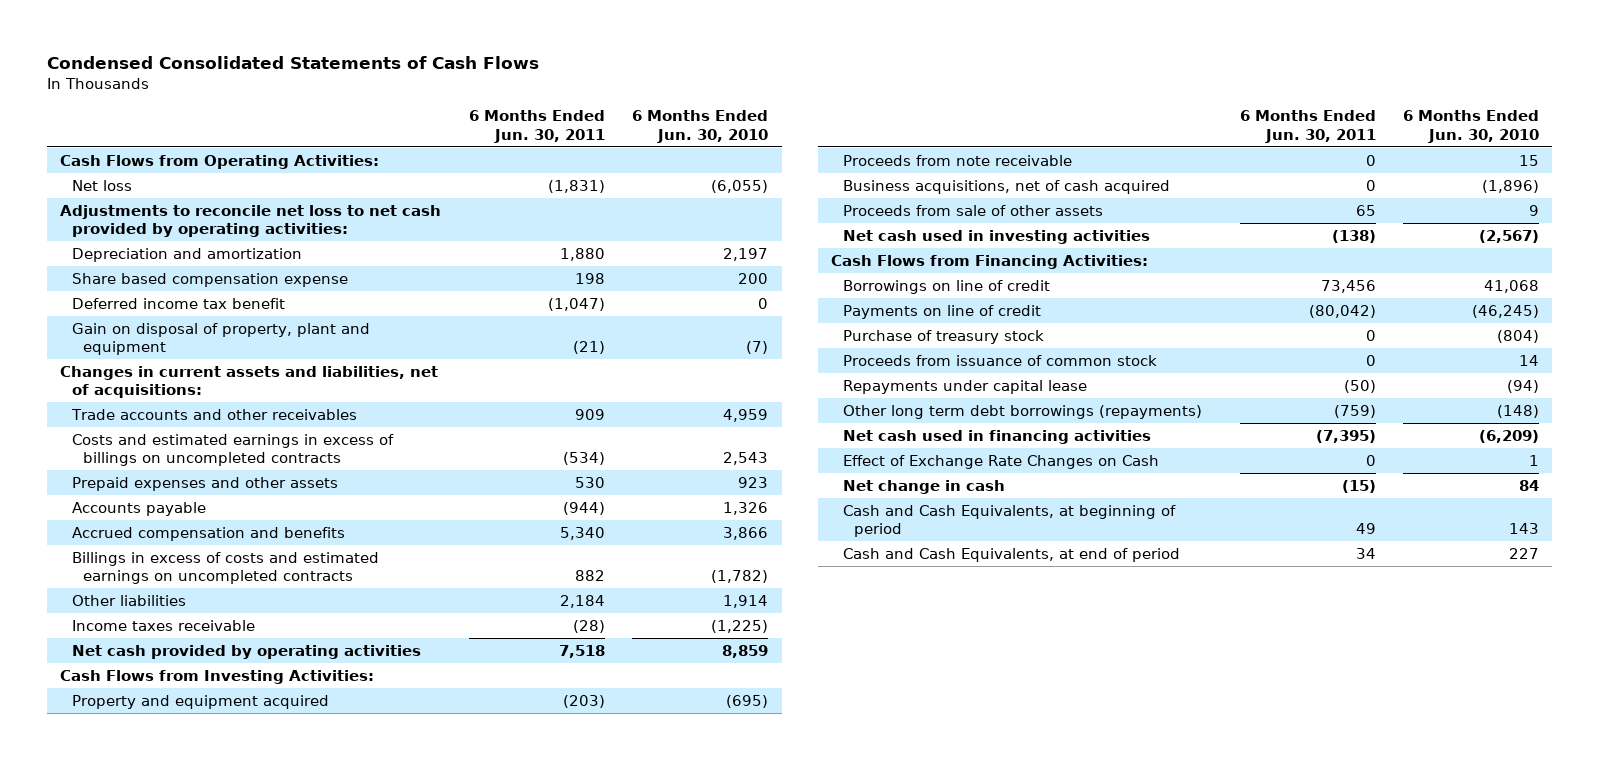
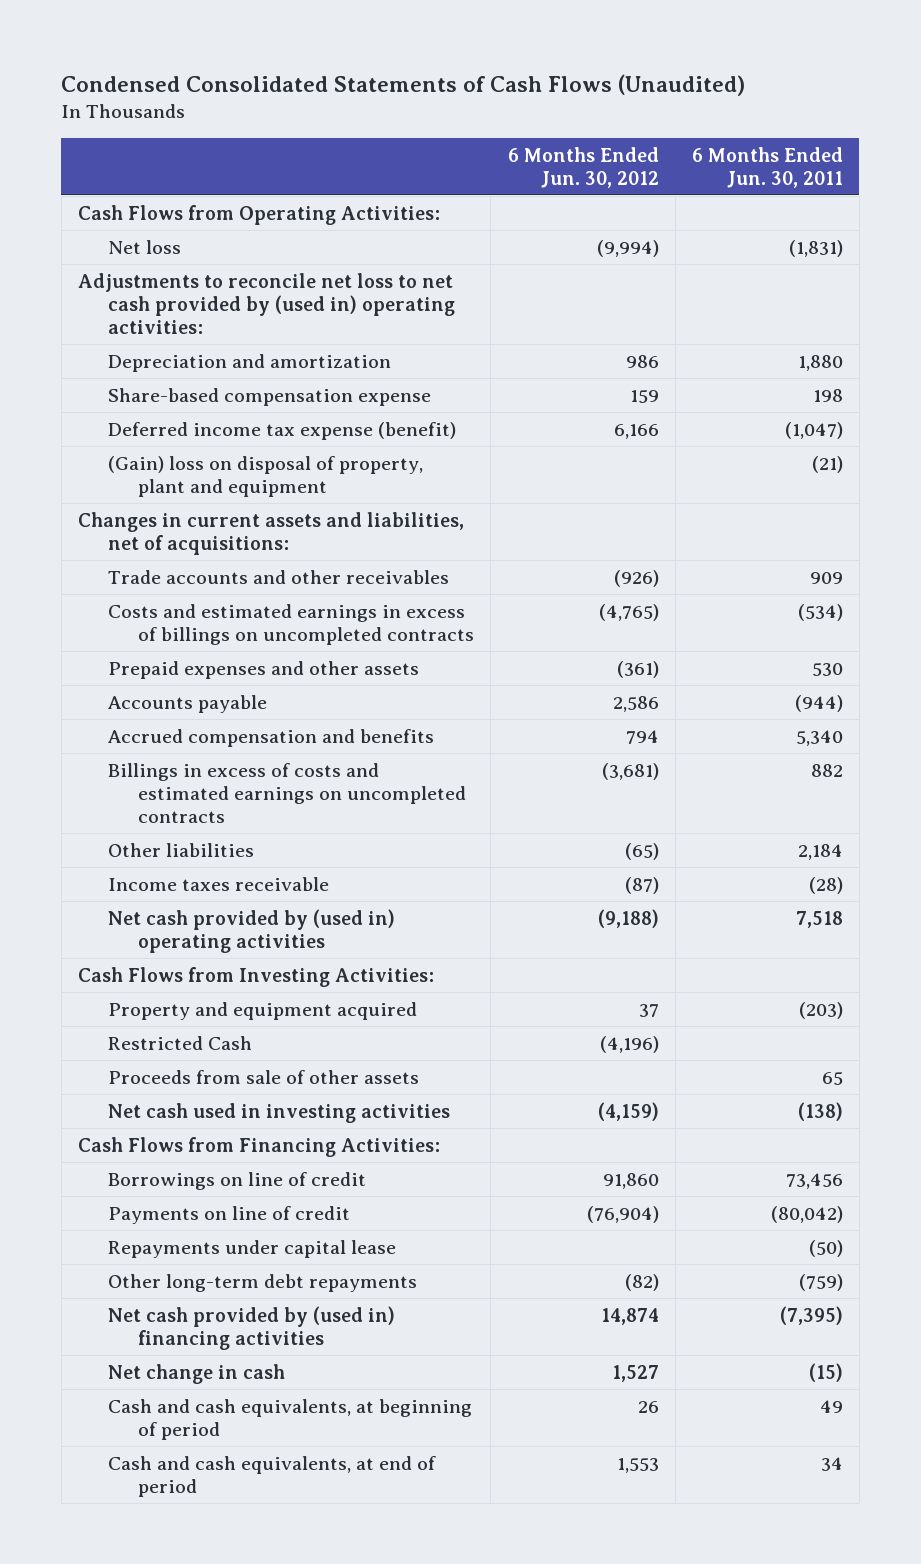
[46,56,539,70] Condensed Consolidated Statements of Cash Flows -> [61,73,746,96] Condensed Consolidated Statements of Cash Flows (Unaudited)
[631,110,768,143] 6 Months Ended Jun. 30, 2010 -> none
none -> [507,146,659,188] 6 Months Ended Jun. 30, 2012
[60,204,442,238] Adjustments to reconcile net loss to net cash provided by operating activities: -> [77,272,456,334] Adjustments to reconcile net loss to net cash provided by (used in) operating activities:
[71,272,348,287] Share based compensation expense -> [108,387,432,406] Share-based compensation expense
[71,297,285,309] Deferred income tax benefit -> [108,421,457,440] Deferred income tax expense (benefit)
[71,322,370,356] Gain on disposal of property, plant and equipment -> [108,455,424,497] (Gain) loss on disposal of property, plant and equipment
[71,644,421,659] Net cash provided by operating activities -> [108,908,396,953] Net cash provided by (used in) operating activities
[842,154,1072,166] Proceeds from note receivable -> none
[842,179,1170,194] Business acquisitions, net of cash acquired -> none
none -> [108,1035,253,1050] Restricted Cash
[842,329,1044,344] Purchase of treasury stock -> none
[842,354,1157,366] Proceeds from issuance of common stock -> none
[842,454,1159,469] Effect of Exchange Rate Changes on Cash -> none
[842,404,1202,419] Other long term debt borrowings (repayments) -> [108,1273,418,1292] Other long-term debt repayments
[842,429,1151,444] Net cash used in financing activities -> [108,1305,396,1350] Net cash provided by (used in) financing activities
[842,504,1176,538] Cash and Cash Equivalents, at beginning of period -> [108,1398,473,1440] Cash and cash equivalents, at beginning of period
[842,547,1180,562] Cash and Cash Equivalents, at end of period -> [108,1455,437,1497] Cash and cash equivalents, at end of period

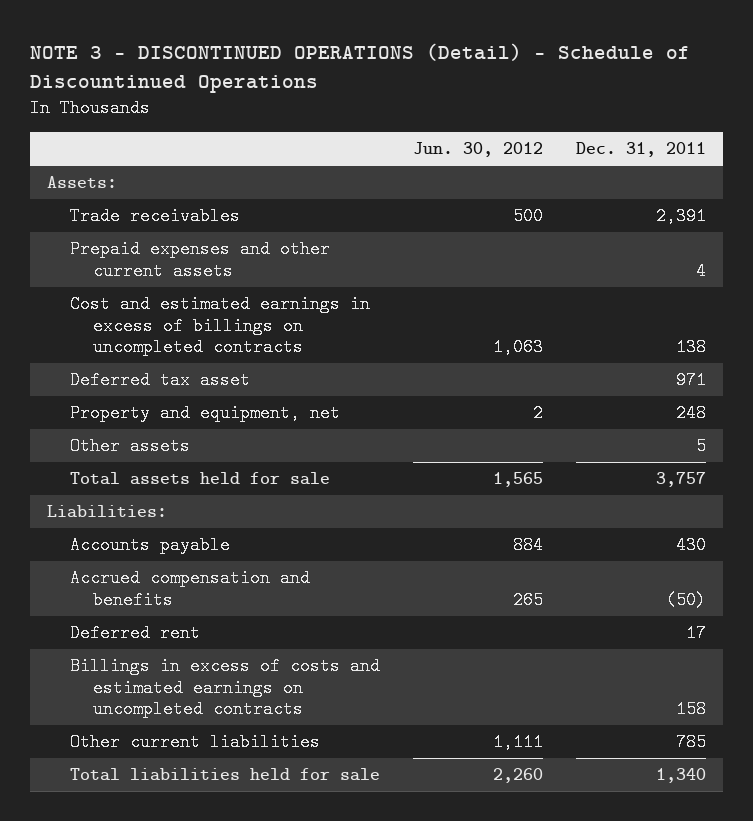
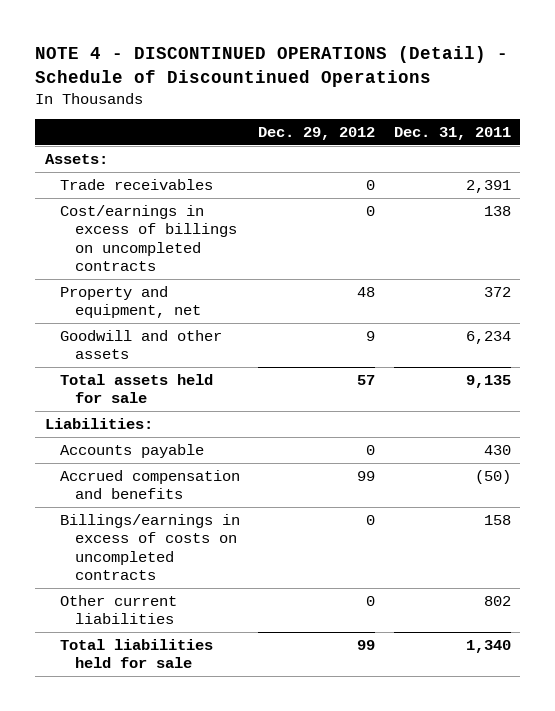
[29,42,690,93] NOTE 3 - DISCONTINUED OPERATIONS (Detail) - Schedule of Discountinued Operations -> [35,46,509,88] NOTE 4 - DISCONTINUED OPERATIONS (Detail) - Schedule of Discountinued Operations
[412,142,543,158] Jun. 30, 2012 -> none
none -> [258,126,376,140] Dec. 29, 2012
[69,240,330,280] Prepaid expenses and other current assets -> none
[69,371,250,390] Deferred tax asset -> none
[69,295,370,357] Cost and estimated earnings in excess of billings on uncompleted contracts -> [59,204,238,272] Cost/earnings in excess of billings on uncompleted contracts
[676,404,707,423] 248 -> [483,286,511,297] 372
[69,437,190,456] Other assets -> [59,329,222,360] Goodwill and other assets
[696,437,707,456] 5 -> [465,330,511,344] 6,234
[656,472,707,488] 3,757 -> [465,374,511,388] 9,135
[69,624,200,643] Deferred rent -> none
[69,657,380,719] Billings in excess of costs and estimated earnings on uncompleted contracts -> [59,513,240,581] Billings/earnings in excess of costs on uncompleted contracts
[676,733,707,752] 785 -> [483,595,511,606] 802

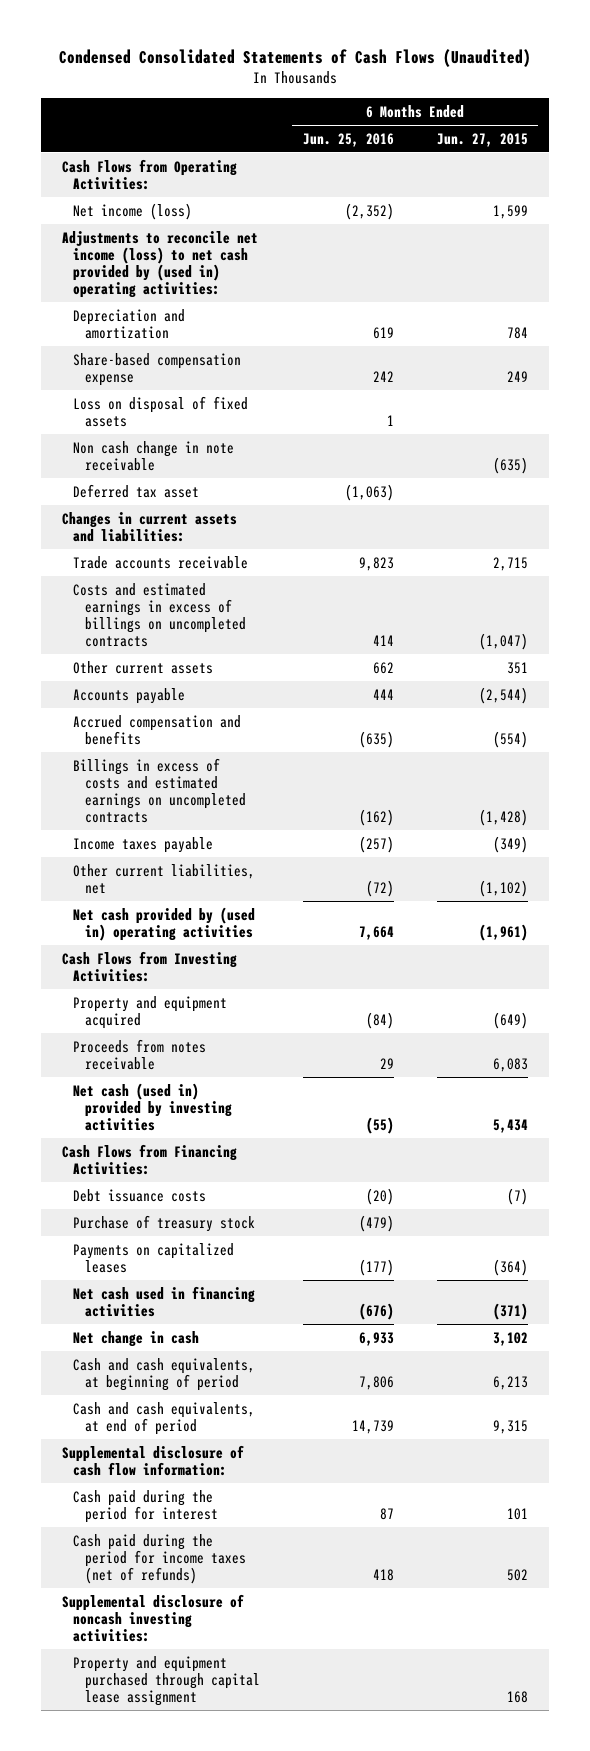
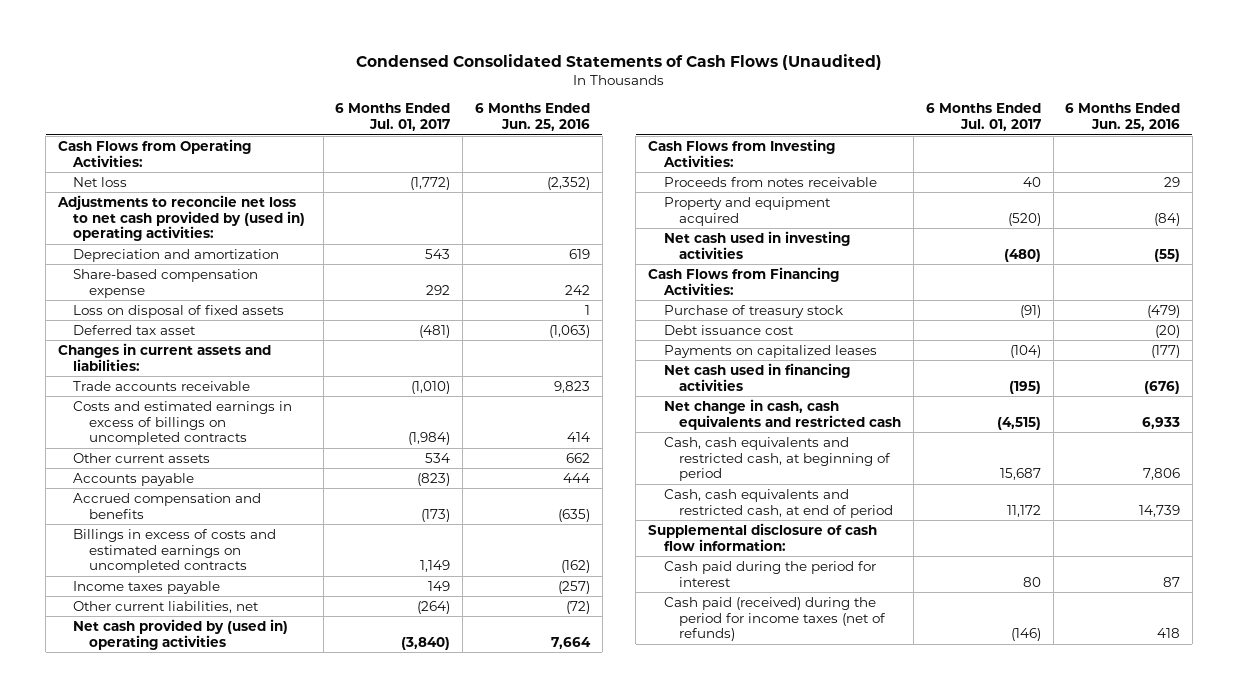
[436,132,528,147] Jun. 27, 2015 -> none
none -> [335,103,451,132] 6 Months Ended Jul. 01, 2017
[73,202,193,220] Net income (loss) -> [73,176,128,187] Net loss
[61,230,258,299] Adjustments to reconcile net income (loss) to net cash provided by (used in) operating activities: -> [56,194,306,242] Adjustments to reconcile net loss to net cash provided by (used in) operating activities:
[73,440,235,471] Non cash change in note receivable -> none
[73,995,228,1029] Property and equipment acquired -> [663,196,831,226] Property and equipment acquired
[73,1082,232,1132] Net cash (used in) provided by investing activities -> [663,230,850,259] Net cash used in investing activities
[73,1188,207,1202] Debt issuance costs -> none
none -> [663,324,794,335] Debt issuance cost
[73,1330,200,1347] Net change in cash -> [663,398,902,430] Net change in cash, cash equivalents and restricted cash
[73,1357,256,1391] Cash and cash equivalents, at beginning of period -> [663,436,892,482] Cash, cash equivalents and restricted cash, at beginning of period
[73,1401,256,1435] Cash and cash equivalents, at end of period -> [663,488,894,518] Cash, cash equivalents and restricted cash, at end of period
[61,1593,244,1643] Supplemental disclosure of noncash investing activities: -> none
[73,1655,260,1707] Property and equipment purchased through capital lease assignment -> none
[73,1533,246,1585] Cash paid during the period for income taxes (net of refunds) -> [663,596,887,642] Cash paid (received) during the period for income taxes (net of refunds)

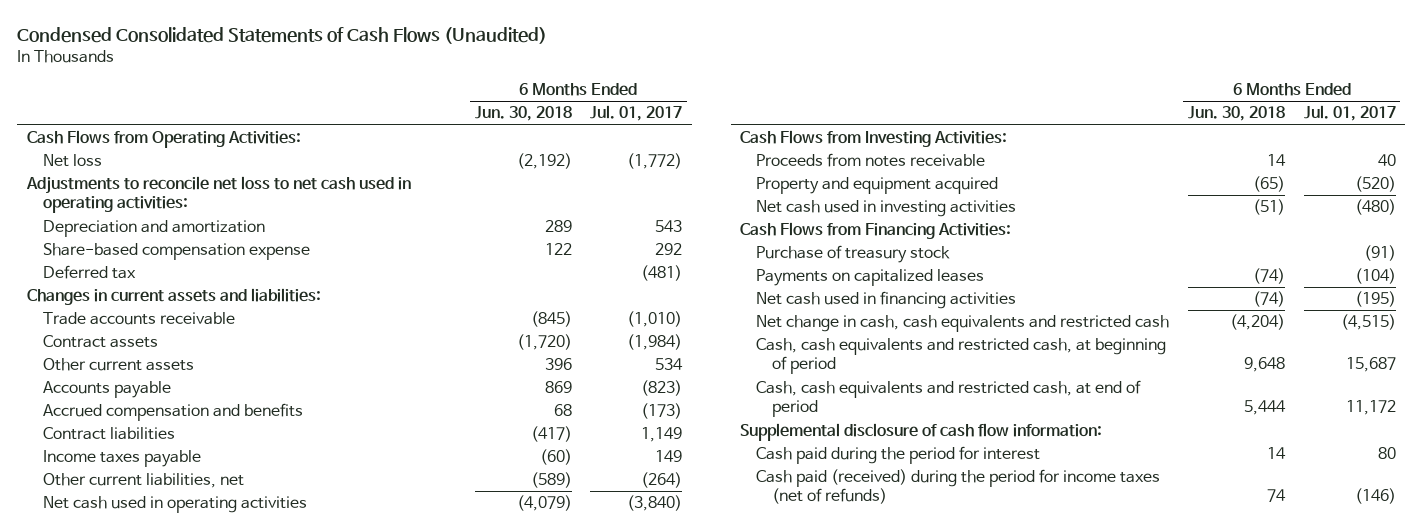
[474,103,590,132] 6 Months Ended Jun. 25, 2016 -> none
none -> [474,106,572,122] Jun. 30, 2018
[56,194,306,242] Adjustments to reconcile net loss to net cash provided by (used in) operating activities: -> [25,176,411,214] Adjustments to reconcile net loss to net cash used in operating activities:
[73,304,285,318] Loss on disposal of fixed assets -> none
[73,324,197,335] Deferred tax asset -> [42,265,136,280] Deferred tax
[73,400,293,446] Costs and estimated earnings in excess of billings on uncompleted contracts -> [42,335,158,349] Contract assets
[73,528,277,574] Billings in excess of costs and estimated earnings on uncompleted contracts -> [42,427,175,441] Contract liabilities
[73,618,289,650] Net cash provided by (used in) operating activities -> [42,496,307,514] Net cash used in operating activities
[663,324,794,335] Debt issuance cost -> none

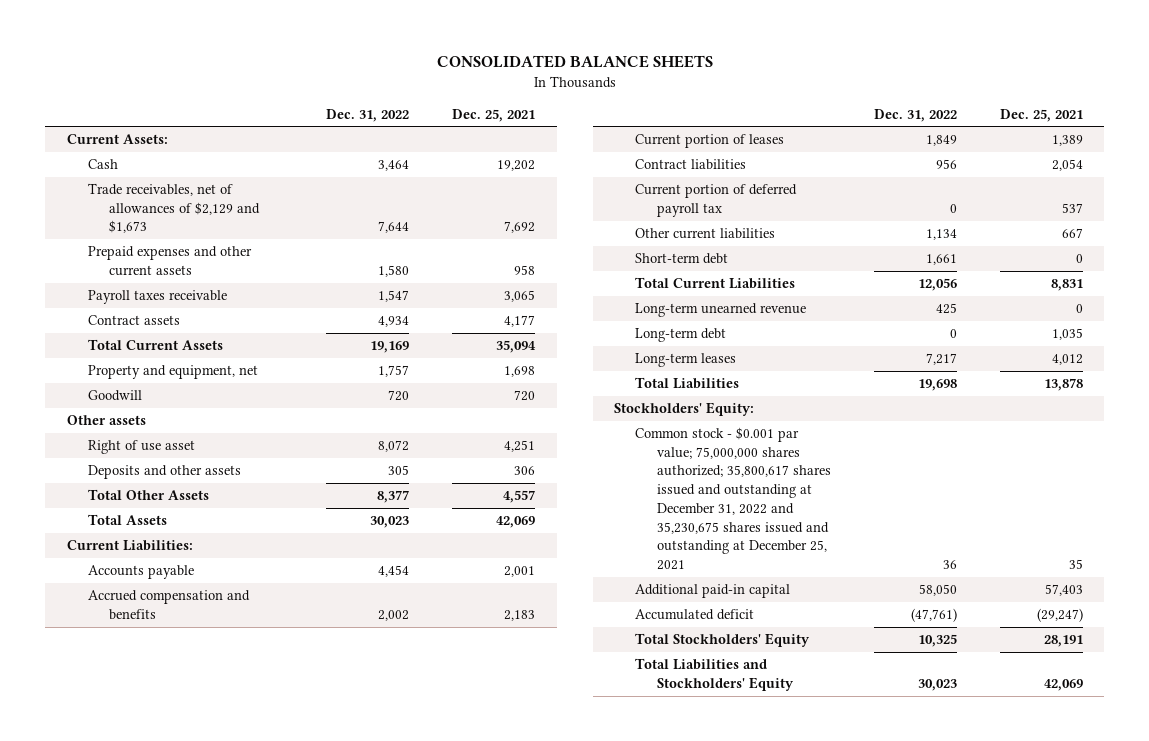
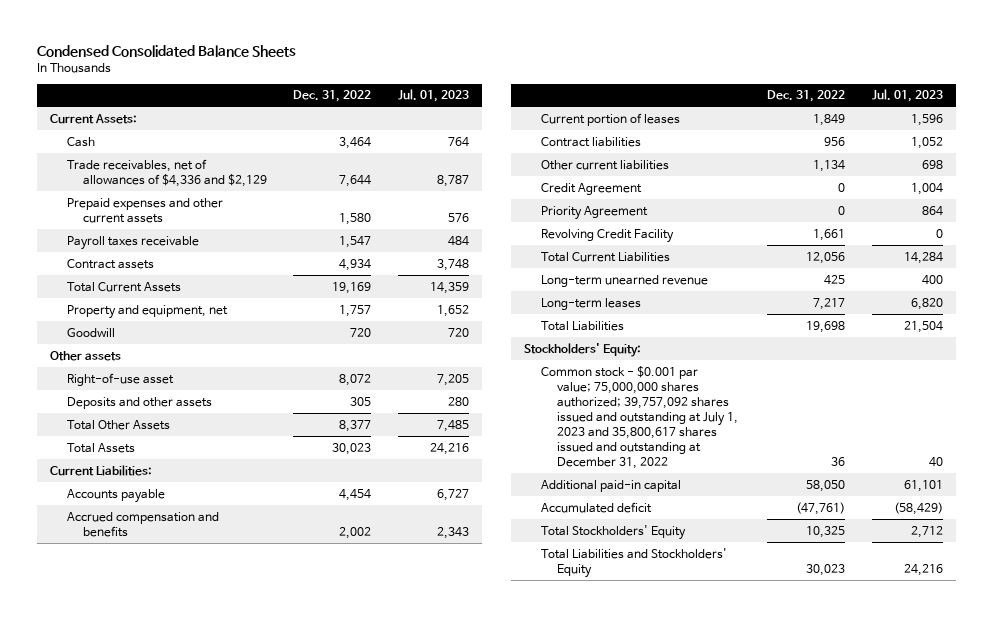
[436,55,713,69] CONSOLIDATED BALANCE SHEETS -> [37,44,297,57] Condensed Consolidated Balance Sheets
[452,108,536,122] Dec. 25, 2021 -> none
none -> [397,89,469,103] Jul. 01, 2023
[87,183,261,234] Trade receivables, net of allowances of $2,129 and $1,673 -> [66,158,268,187] Trade receivables, net of allowances of $4,336 and $2,129
[87,440,195,455] Right of use asset -> [66,372,174,386] Right-of-use asset
[635,184,798,217] Current portion of deferred payroll tax -> none
none -> [540,182,642,195] Credit Agreement
none -> [540,205,648,220] Priority Agreement
[635,253,729,265] Short-term debt -> [540,228,674,243] Revolving Credit Facility
[635,328,727,343] Long-term debt -> none
[635,427,831,570] Common stock - $0.001 par value; 75,000,000 shares authorized; 35,800,617 shares issued and outstanding at December 31, 2022 and 35,230,675 shares issued and outstanding at December 25, 2021 -> [540,365,739,469] Common stock - $0.001 par value; 75,000,000 shares authorized; 39,757,092 shares issued and outstanding at July 1, 2023 and 35,800,617 shares issued and outstanding at December 31, 2022

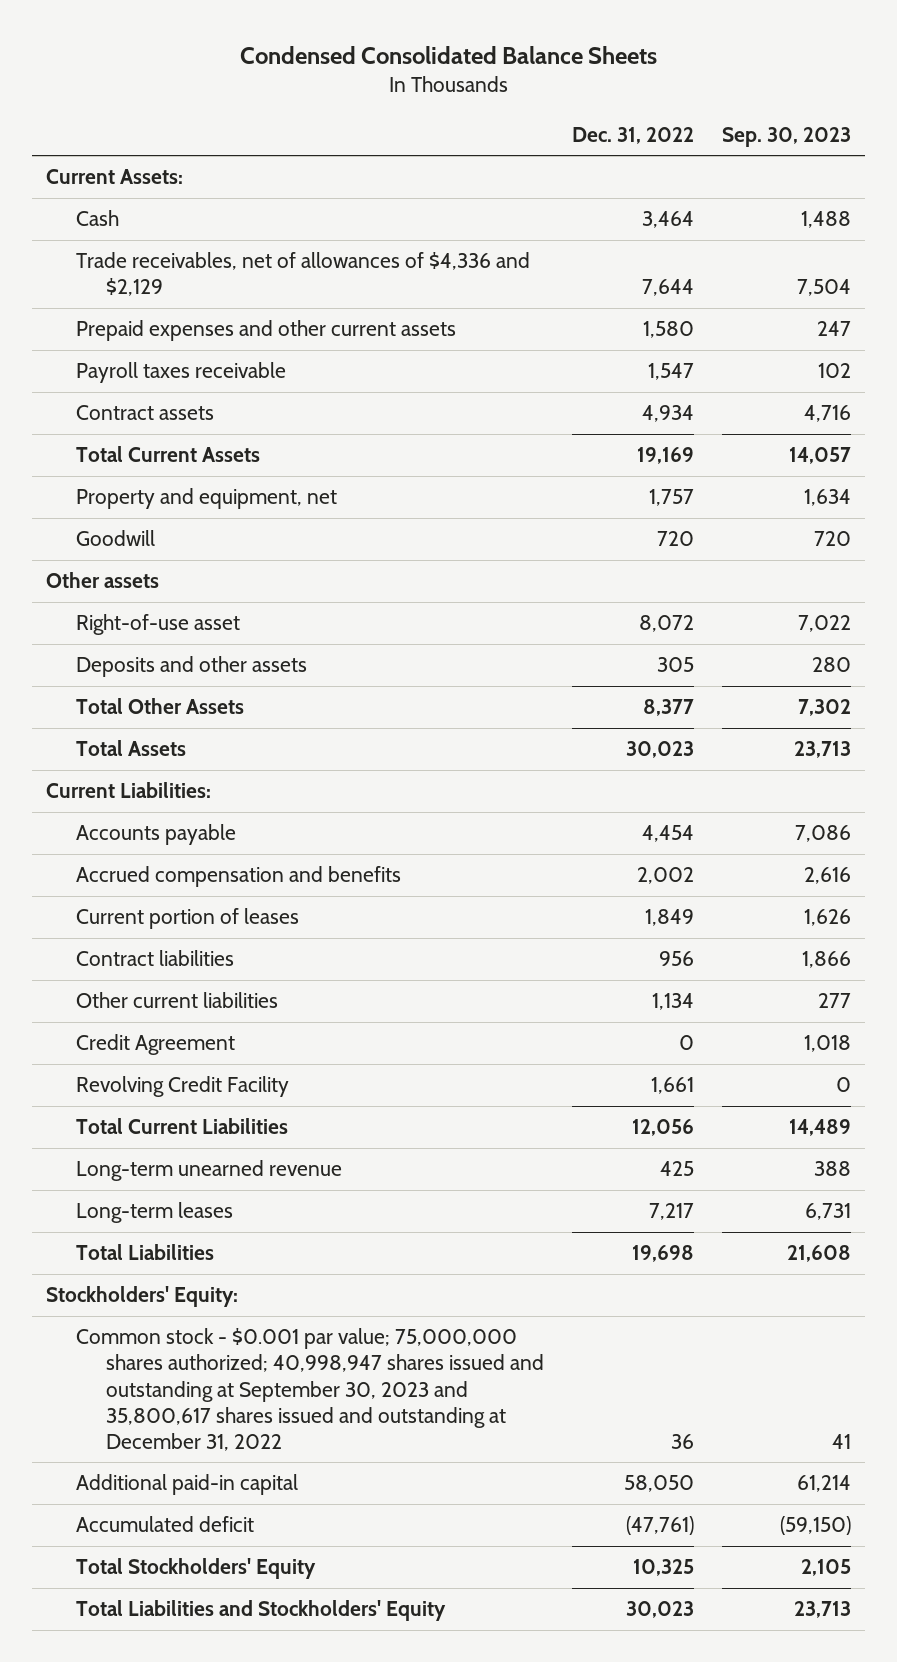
[397,89,469,103] Jul. 01, 2023 -> none
none -> [722,126,852,147] Sep. 30, 2023
[540,205,648,220] Priority Agreement -> none
[540,365,739,469] Common stock - $0.001 par value; 75,000,000 shares authorized; 39,757,092 shares issued and outstanding at July 1, 2023 and 35,800,617 shares issued and outstanding at December 31, 2022 -> [75,1328,544,1451] Common stock - $0.001 par value; 75,000,000 shares authorized; 40,998,947 shares issued and outstanding at September 30, 2023 and 35,800,617 shares issued and outstanding at December 31, 2022

